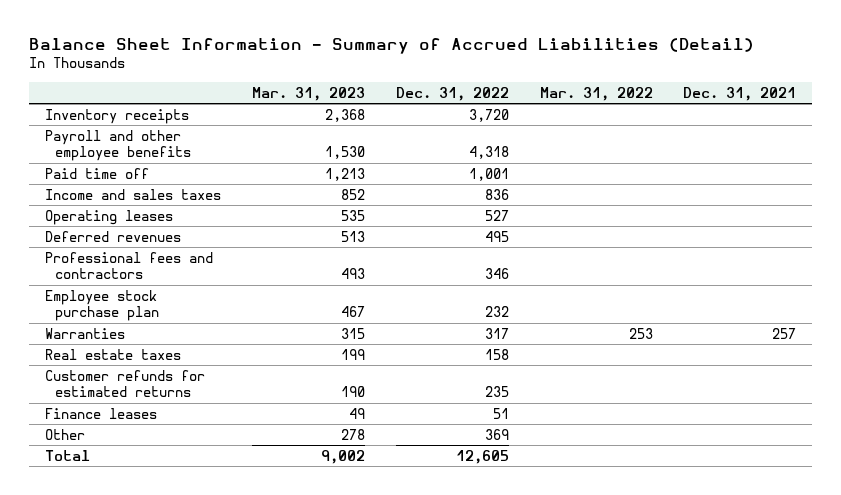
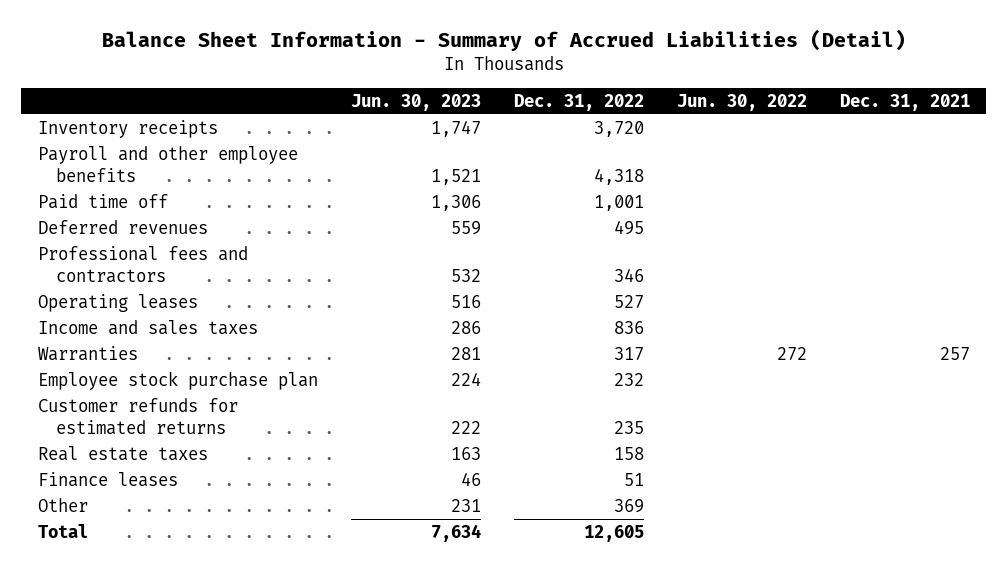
[251,86,365,101] Mar. 31, 2023 -> none
[539,86,653,101] Mar. 31, 2022 -> none
none -> [350,93,481,111] Jun. 30, 2023
none -> [676,93,807,111] Jun. 30, 2022
[44,209,173,225] Operating leases -> [37,294,198,313] Operating leases
[44,188,221,200] Income and sales taxes -> [37,320,258,336] Income and sales taxes
[44,289,159,322] Employee stock purchase plan -> [37,371,318,391] Employee stock purchase plan
[44,348,181,360] Real estate taxes -> [37,446,208,462] Real estate taxes

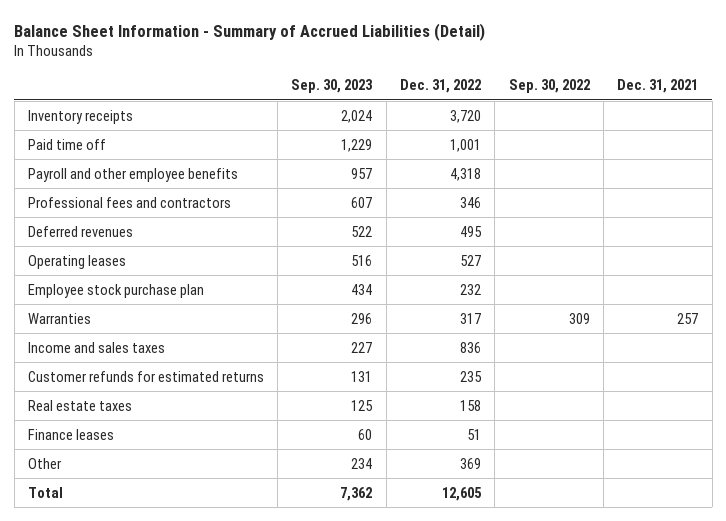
[350,93,481,111] Jun. 30, 2023 -> none
[676,93,807,111] Jun. 30, 2022 -> none
none -> [291,79,374,94] Sep. 30, 2023
none -> [508,79,590,94] Sep. 30, 2022
[37,146,298,182] Payroll and other employee benefits -> [27,167,238,182] Payroll and other employee benefits
[37,220,208,235] Deferred revenues -> [27,225,133,237] Deferred revenues
[37,346,138,362] Warranties -> [27,312,91,324] Warranties
[37,320,258,336] Income and sales taxes -> [27,341,165,353] Income and sales taxes

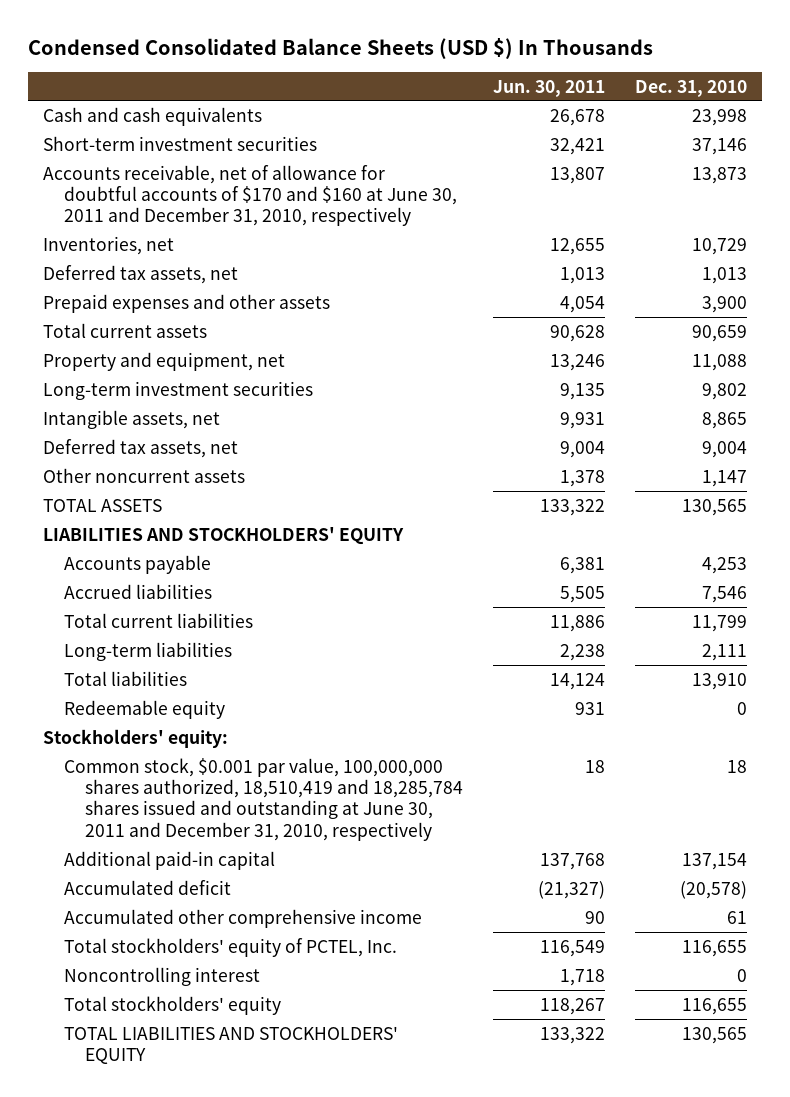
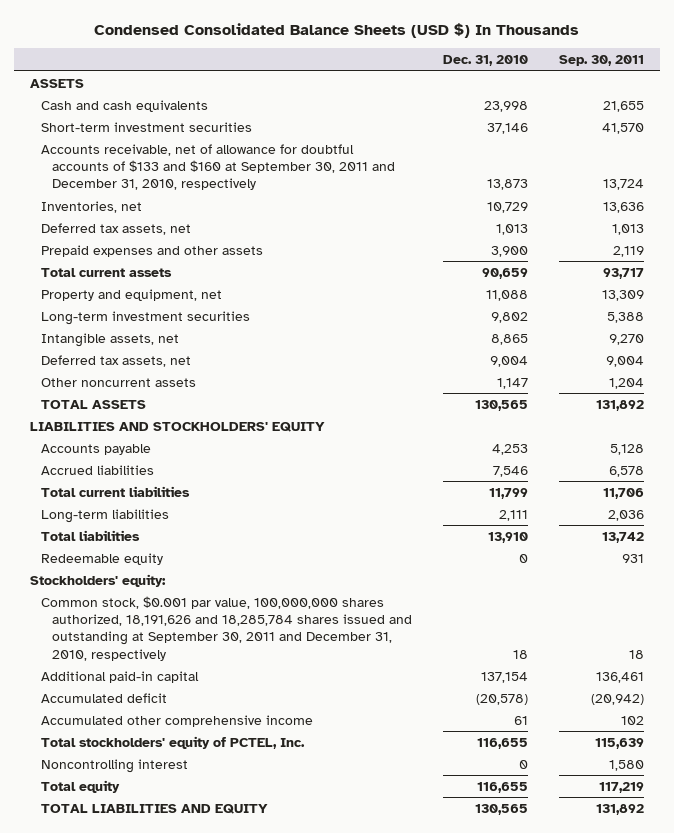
[492,79,605,97] Jun. 30, 2011 -> none
none -> [559,55,645,67] Sep. 30, 2011
none -> [29,78,84,88] ASSETS
[42,164,457,227] Accounts receivable, net of allowance for doubtful accounts of $170 and $160 at June 30, 2011 and December 31, 2010, respectively -> [40,143,396,191] Accounts receivable, net of allowance for doubtful accounts of $133 and $160 at September 30, 2011 and December 31, 2010, respectively
[63,757,463,841] Common stock, $0.001 par value, 100,000,000 shares authorized, 18,510,419 and 18,285,784 shares issued and outstanding at June 30, 2011 and December 31, 2010, respectively -> [40,595,413,661] Common stock, $0.001 par value, 100,000,000 shares authorized, 18,191,626 and 18,285,784 shares issued and outstanding at September 30, 2011 and December 31, 2010, respectively
[63,995,281,1015] Total stockholders' equity -> [40,779,120,793] Total equity
[63,1025,398,1064] TOTAL LIABILITIES AND STOCKHOLDERS' EQUITY -> [40,803,268,814] TOTAL LIABILITIES AND EQUITY

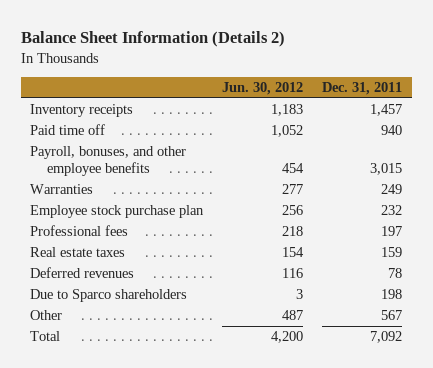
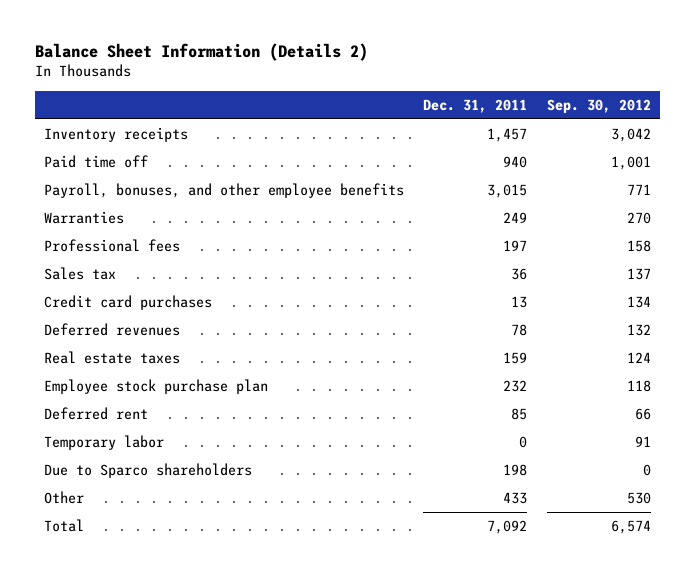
[222,81,304,95] Jun. 30, 2012 -> none
none -> [546,98,651,113] Sep. 30, 2012
none -> [44,266,117,280] Sales tax
none -> [44,294,213,310] Credit card purchases
[30,246,126,257] Real estate taxes -> [44,350,181,364] Real estate taxes
[30,204,205,218] Employee stock purchase plan -> [44,378,269,394] Employee stock purchase plan
none -> [44,406,149,420] Deferred rent
none -> [44,434,165,450] Temporary labor
[381,309,403,320] 567 -> [503,491,528,504] 433

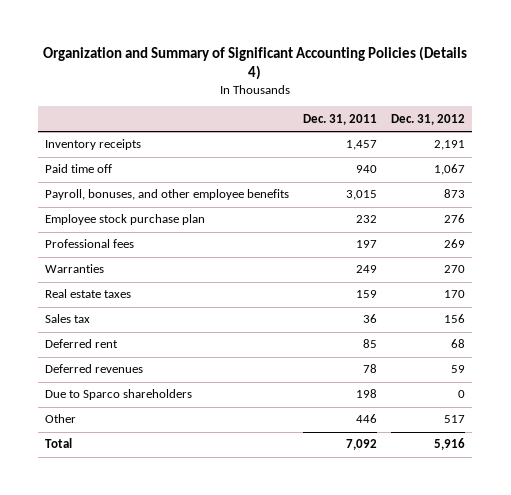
[34,43,368,62] Balance Sheet Information (Details 2) -> [43,45,468,81] Organization and Summary of Significant Accounting Policies (Details 4)
[546,98,651,113] Sep. 30, 2012 -> none
none -> [391,113,466,125] Dec. 31, 2012
[44,378,269,394] Employee stock purchase plan -> [45,214,206,226] Employee stock purchase plan
[44,294,213,310] Credit card purchases -> none
[44,210,125,224] Warranties -> [45,264,105,274] Warranties
[44,266,117,280] Sales tax -> [45,314,91,324] Sales tax
[44,434,165,450] Temporary labor -> none
[44,322,181,336] Deferred revenues -> [45,364,144,374] Deferred revenues
[503,491,528,504] 433 -> [356,414,378,424] 446

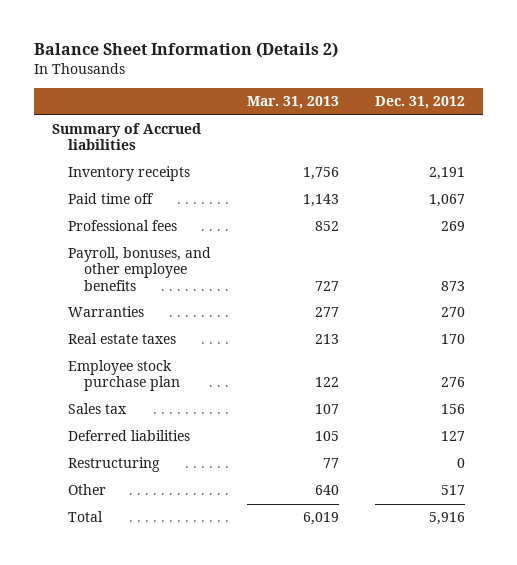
[43,45,468,81] Organization and Summary of Significant Accounting Policies (Details 4) -> [33,42,338,59] Balance Sheet Information (Details 2)
[303,113,378,125] Dec. 31, 2011 -> none
none -> [246,96,339,110] Mar. 31, 2013
none -> [52,123,202,151] Summary of Accrued liabilities
[45,189,290,201] Payroll, bonuses, and other employee benefits -> [67,247,211,291] Payroll, bonuses, and other employee benefits
[45,214,206,226] Employee stock purchase plan -> [67,360,180,392] Employee stock purchase plan
[45,339,119,349] Deferred rent -> none
[45,364,144,374] Deferred revenues -> none
[45,389,193,401] Due to Sparco shareholders -> none
none -> [67,430,190,442] Deferred liabilities
none -> [67,457,160,473] Restructuring

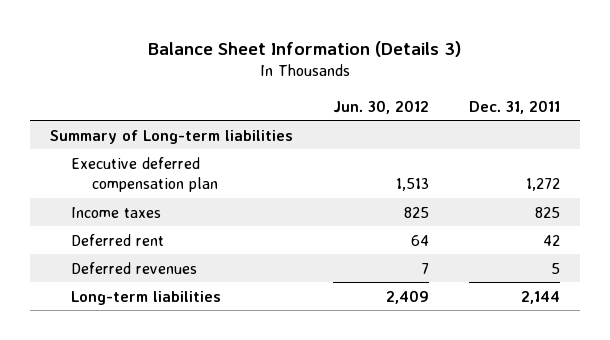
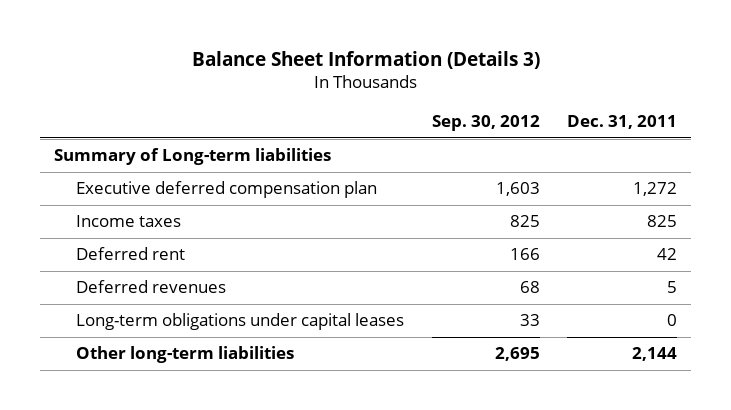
[332,99,429,114] Jun. 30, 2012 -> none
none -> [431,115,540,132] Sep. 30, 2012
none -> [76,313,405,331] Long-term obligations under capital leases
[70,290,221,305] Long-term liabilities -> [76,346,295,364] Other long-term liabilities

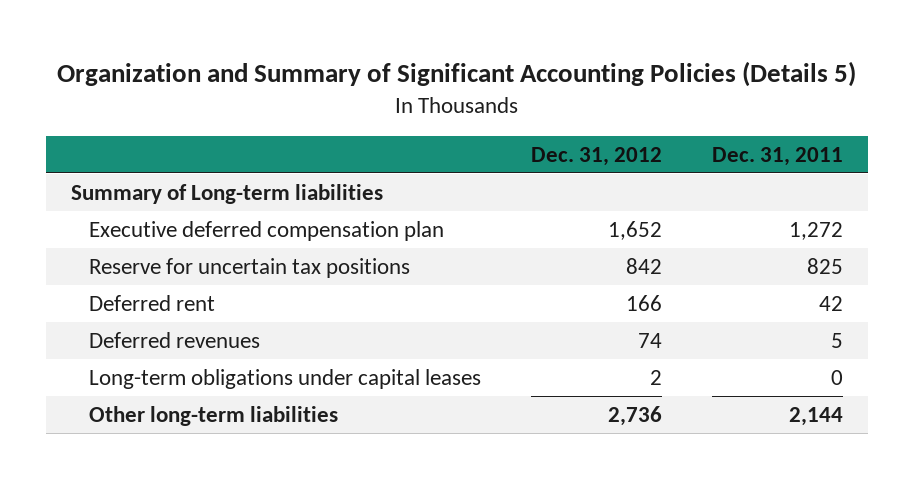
[191,51,540,70] Balance Sheet Information (Details 3) -> [57,60,857,87] Organization and Summary of Significant Accounting Policies (Details 5)
[431,115,540,132] Sep. 30, 2012 -> none
none -> [530,146,662,166] Dec. 31, 2012
[76,215,182,228] Income taxes -> [88,257,410,278] Reserve for uncertain tax positions

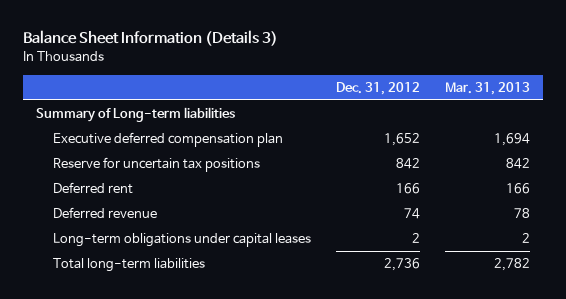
[57,60,857,87] Organization and Summary of Significant Accounting Policies (Details 5) -> [22,30,278,47] Balance Sheet Information (Details 3)
[712,146,844,166] Dec. 31, 2011 -> none
none -> [445,81,531,95] Mar. 31, 2013
[88,331,260,348] Deferred revenues -> [52,207,157,219] Deferred revenue
[88,405,338,426] Other long-term liabilities -> [52,258,205,273] Total long-term liabilities

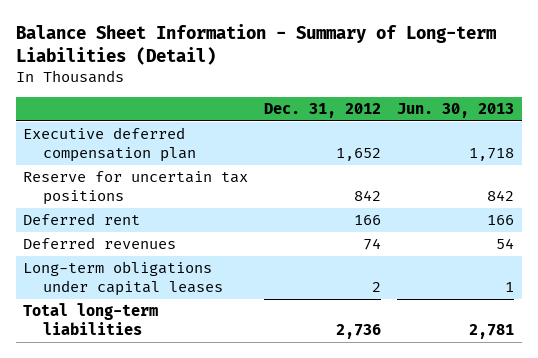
[22,30,278,47] Balance Sheet Information (Details 3) -> [15,23,496,65] Balance Sheet Information - Summary of Long-term Liabilities (Detail)
[445,81,531,95] Mar. 31, 2013 -> none
none -> [397,103,515,119] Jun. 30, 2013
[35,107,235,123] Summary of Long-term liabilities -> none
[52,207,157,219] Deferred revenue -> [23,237,177,250] Deferred revenues

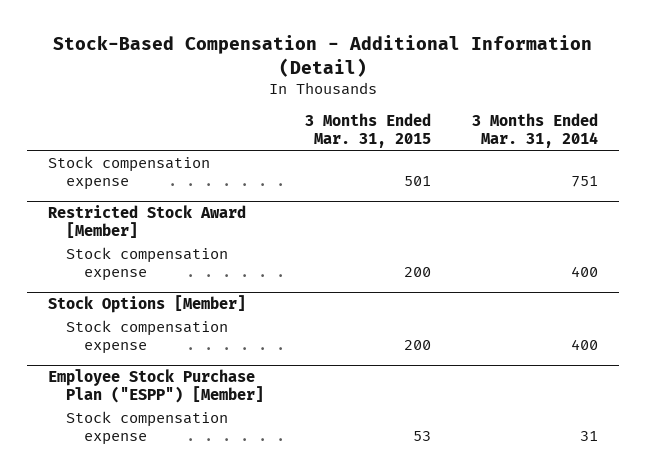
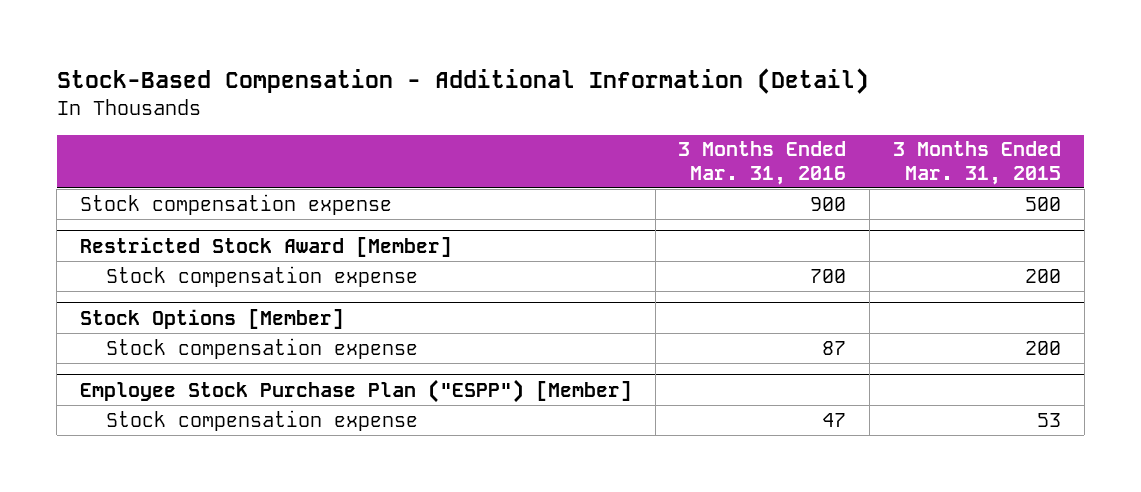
[472,112,599,149] 3 Months Ended Mar. 31, 2014 -> none
none -> [678,141,847,185] 3 Months Ended Mar. 31, 2016
[404,175,432,186] 501 -> [1024,196,1061,211] 500

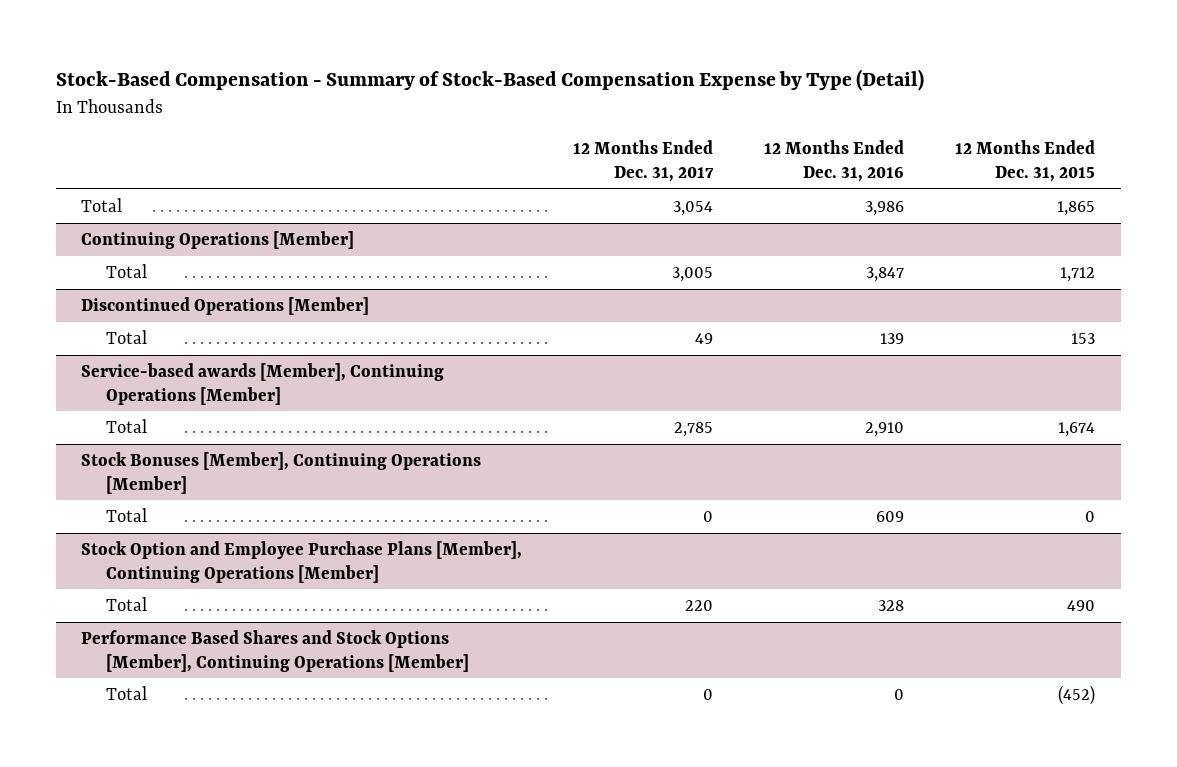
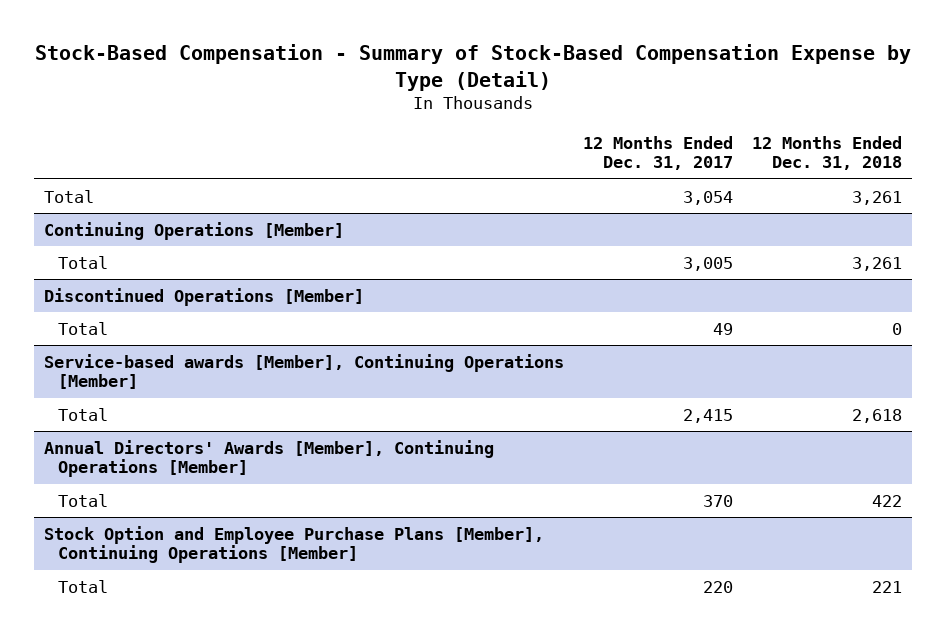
[764,140,905,182] 12 Months Ended Dec. 31, 2016 -> none
[955,140,1096,182] 12 Months Ended Dec. 31, 2015 -> none
none -> [752,135,903,171] 12 Months Ended Dec. 31, 2018
[81,451,482,494] Stock Bonuses [Member], Continuing Operations [Member] -> none
[674,421,714,437] 2,785 -> [682,408,733,423] 2,415
none -> [43,439,494,478] Annual Directors' Awards [Member], Continuing Operations [Member]
[703,510,714,522] 0 -> [702,494,733,507] 370
[81,629,470,672] Performance Based Shares and Stock Options [Member], Continuing Operations [Member] -> none
[106,685,148,700] Total -> none

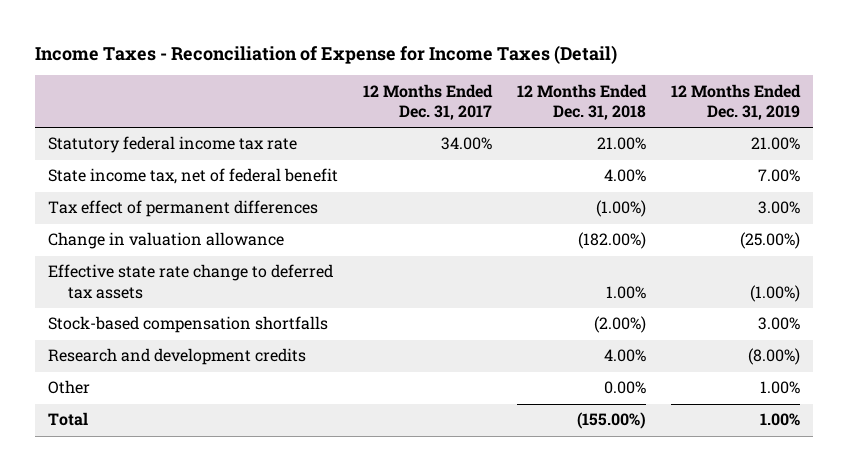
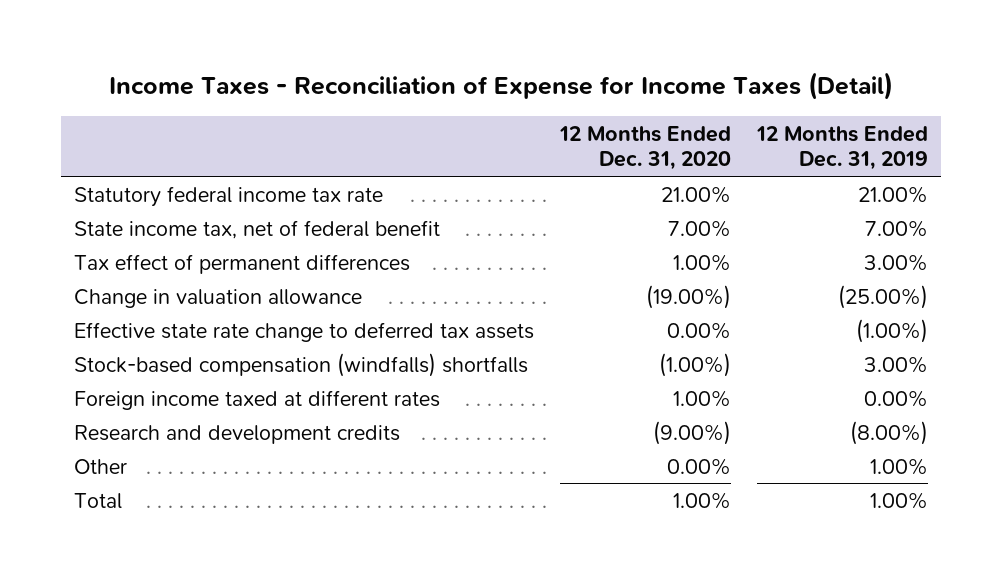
[363,83,494,120] 12 Months Ended Dec. 31, 2017 -> none
[517,83,648,120] 12 Months Ended Dec. 31, 2018 -> none
none -> [558,125,731,171] 12 Months Ended Dec. 31, 2020
[47,316,328,334] Stock-based compensation shortfalls -> [73,352,528,377] Stock-based compensation (windfalls) shortfalls
none -> [73,389,440,410] Foreign income taxed at different rates

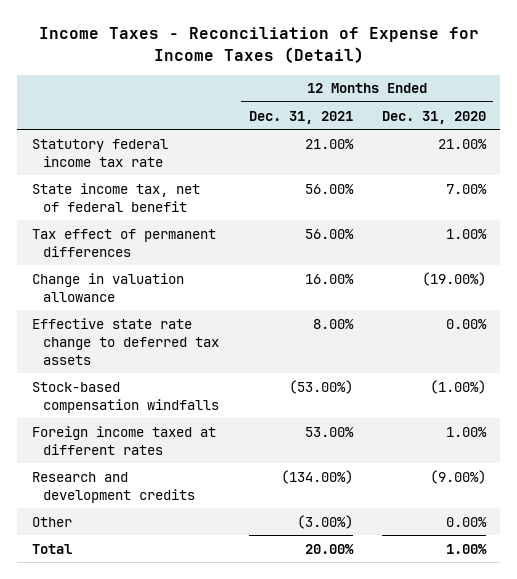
[756,125,929,171] 12 Months Ended Dec. 31, 2019 -> none
none -> [248,110,353,124] Dec. 31, 2021
[73,352,528,377] Stock-based compensation (windfalls) shortfalls -> [31,381,220,413] Stock-based compensation windfalls

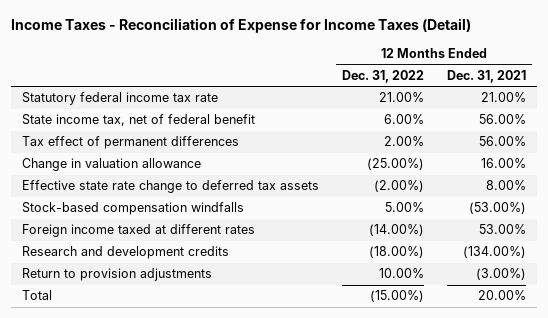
[381,110,486,124] Dec. 31, 2020 -> none
none -> [342,69,425,83] Dec. 31, 2022
[31,516,72,527] Other -> none
none -> [22,268,213,282] Return to provision adjustments

